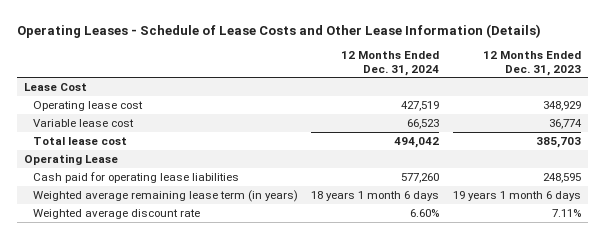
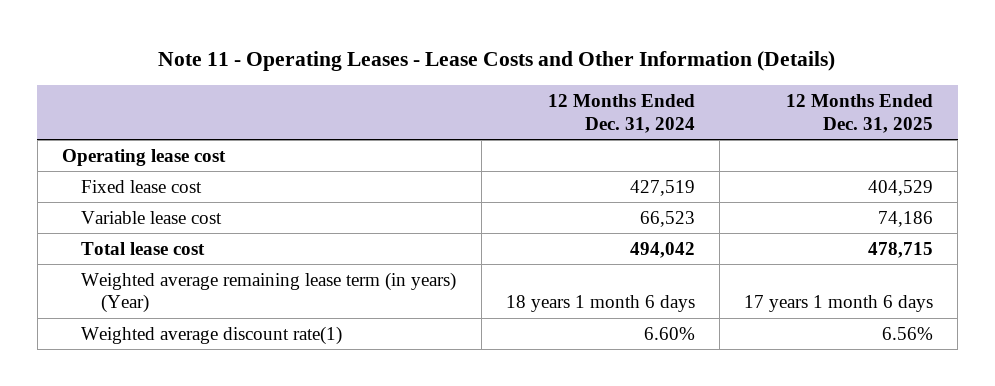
[16,23,541,38] Operating Leases - Schedule of Lease Costs and Other Lease Information (Details) -> [158,51,836,72] Note 11 - Operating Leases - Lease Costs and Other Information (Details)
[483,50,582,76] 12 Months Ended Dec. 31, 2023 -> none
none -> [785,94,933,133] 12 Months Ended Dec. 31, 2025
[23,82,87,91] Lease Cost -> [61,148,226,166] Operating lease cost
[32,100,143,111] Operating lease cost -> [81,179,203,193] Fixed lease cost
[23,153,118,165] Operating Lease -> none
[32,171,239,183] Cash paid for operating lease liabilities -> none
[32,189,298,202] Weighted average remaining lease term (in years) -> [81,271,457,314] Weighted average remaining lease term (in years) (Year)
[32,208,200,219] Weighted average discount rate -> [81,325,343,345] Weighted average discount rate(1)

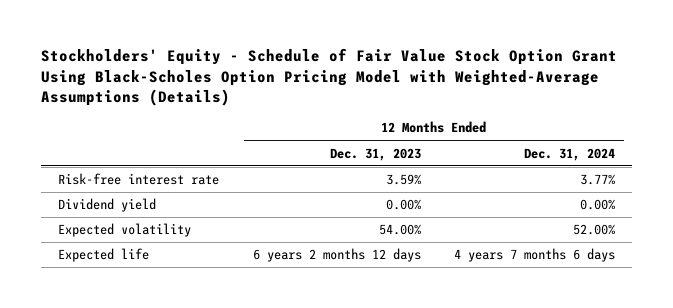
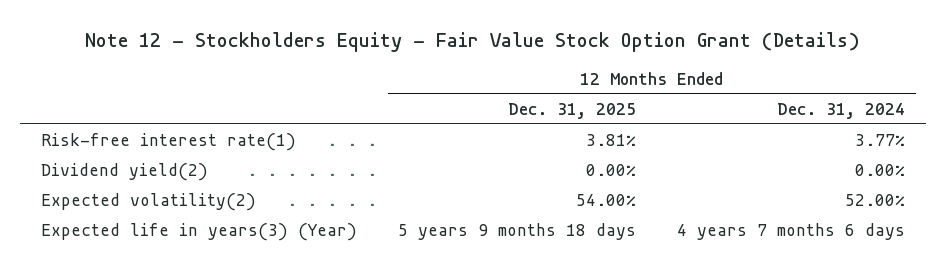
[41,48,618,106] Stockholders' Equity - Schedule of Fair Value Stock Option Grant Using Black-Scholes Option Pricing Model with Weighted-Average Assumptions (Details) -> [85,31,861,52] Note 12 - Stockholders Equity - Fair Value Stock Option Grant (Details)
[329,147,421,161] Dec. 31, 2023 -> none
none -> [508,102,637,119] Dec. 31, 2025
[58,173,220,186] Risk-free interest rate -> [40,132,296,151] Risk-free interest rate(1)
[58,198,157,213] Dividend yield -> [40,162,208,181] Dividend yield(2)
[58,223,192,238] Expected volatility -> [40,192,256,211] Expected volatility(2)
[58,248,150,263] Expected life -> [40,222,357,241] Expected life in years(3) (Year)

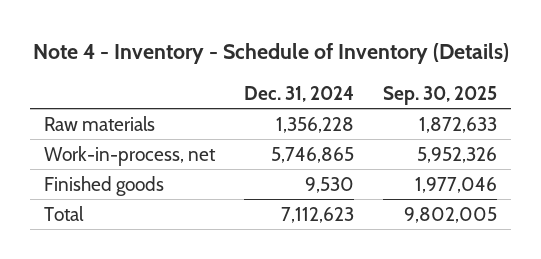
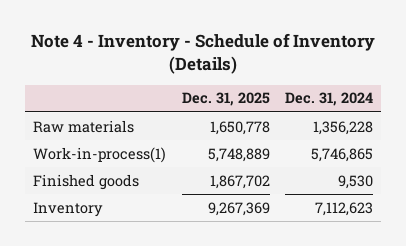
[382,85,497,105] Sep. 30, 2025 -> none
none -> [181,92,270,107] Dec. 31, 2025
[44,145,217,166] Work-in-process, net -> [32,146,166,163] Work-in-process(1)
[44,205,85,221] Total -> [32,201,103,217] Inventory

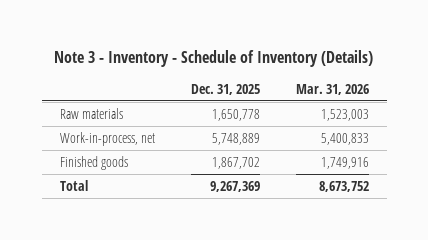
[31,33,376,75] Note 4 - Inventory - Schedule of Inventory (Details) -> [54,49,374,67] Note 3 - Inventory - Schedule of Inventory (Details)
[285,92,374,107] Dec. 31, 2024 -> none
none -> [295,83,369,95] Mar. 31, 2026
[32,146,166,163] Work-in-process(1) -> [59,131,155,146] Work-in-process, net
[32,201,103,217] Inventory -> [59,179,88,191] Total

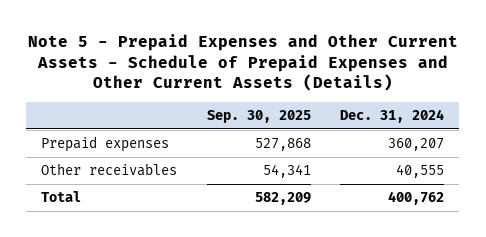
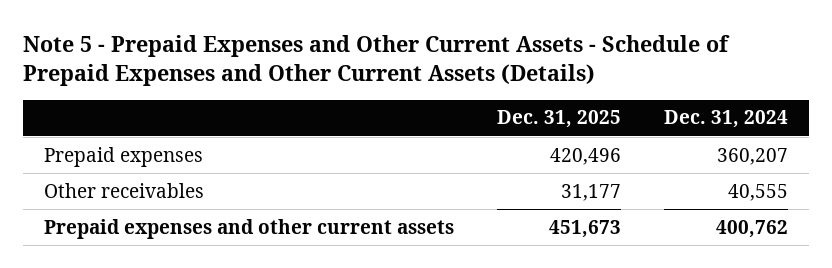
[206,109,311,123] Sep. 30, 2025 -> none
none -> [496,110,621,129] Dec. 31, 2025
[41,191,82,203] Total -> [44,218,455,239] Prepaid expenses and other current assets

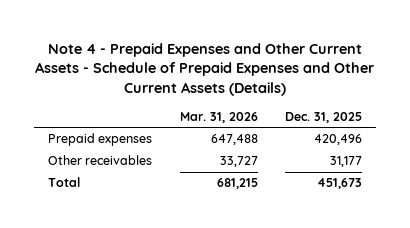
[22,34,730,87] Note 5 - Prepaid Expenses and Other Current Assets - Schedule of Prepaid Expenses and Other Current Assets (Details) -> [35,42,375,96] Note 4 - Prepaid Expenses and Other Current Assets - Schedule of Prepaid Expenses and Other Current Assets (Details)
[663,110,788,129] Dec. 31, 2024 -> none
none -> [179,111,258,123] Mar. 31, 2026
[44,218,455,239] Prepaid expenses and other current assets -> [48,177,81,188] Total

